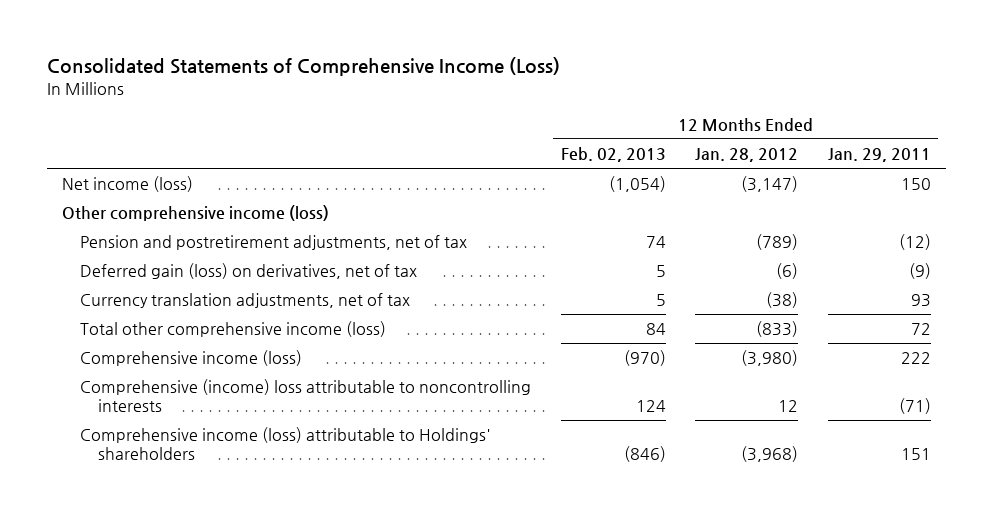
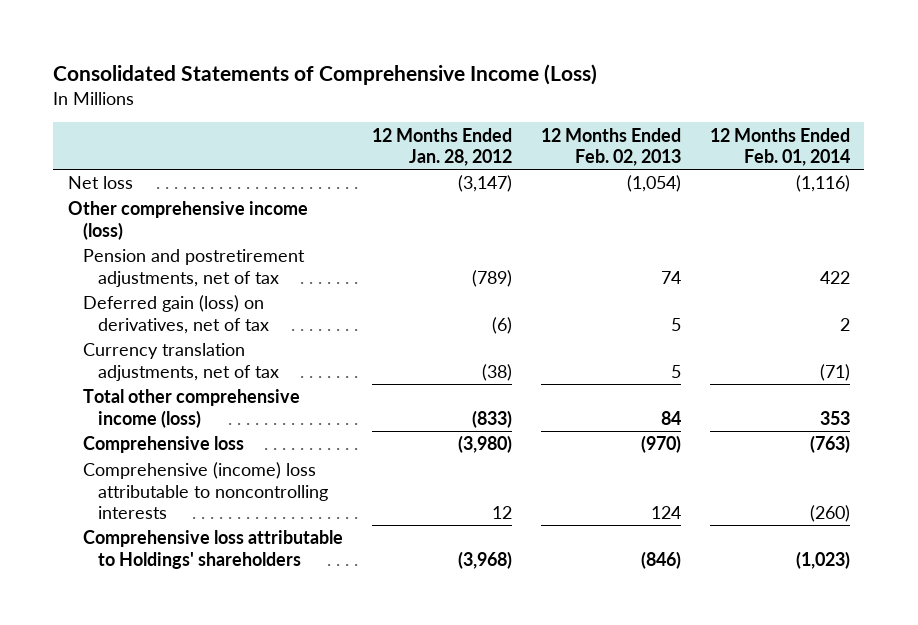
[827,148,931,163] Jan. 29, 2011 -> none
none -> [709,127,850,166] 12 Months Ended Feb. 01, 2014
[62,176,194,193] Net income (loss) -> [67,176,133,190] Net loss
[79,350,302,367] Comprehensive income (loss) -> [83,436,245,454] Comprehensive loss
[79,427,491,461] Comprehensive income (loss) attributable to Holdings' shareholders -> [83,530,344,569] Comprehensive loss attributable to Holdings' shareholders

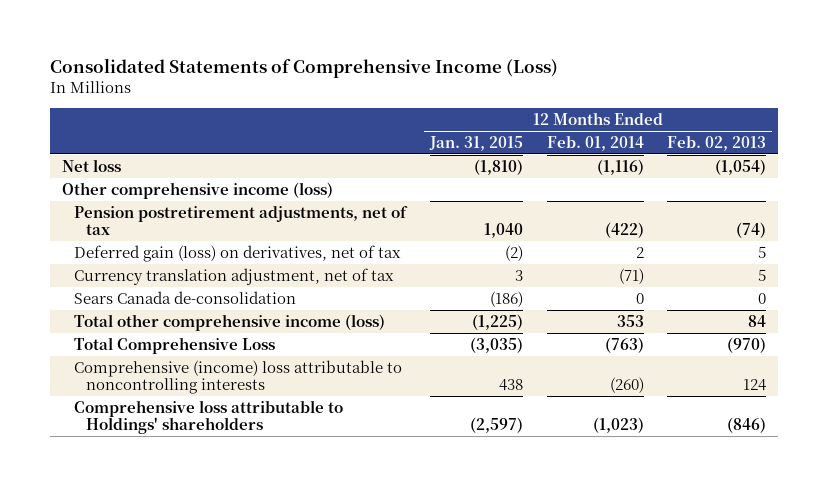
[372,127,513,166] 12 Months Ended Jan. 28, 2012 -> none
none -> [428,135,523,151] Jan. 31, 2015
[83,249,306,287] Pension and postretirement adjustments, net of tax -> [73,205,408,236] Pension postretirement adjustments, net of tax
[660,270,681,284] 74 -> [736,222,767,239] (74)
[819,270,850,284] 422 -> [604,222,644,239] (422)
[83,343,280,381] Currency translation adjustments, net of tax -> [73,267,394,285] Currency translation adjustment, net of tax
none -> [73,290,296,304] Sears Canada de-consolidation
[83,436,245,454] Comprehensive loss -> [73,336,275,354] Total Comprehensive Loss

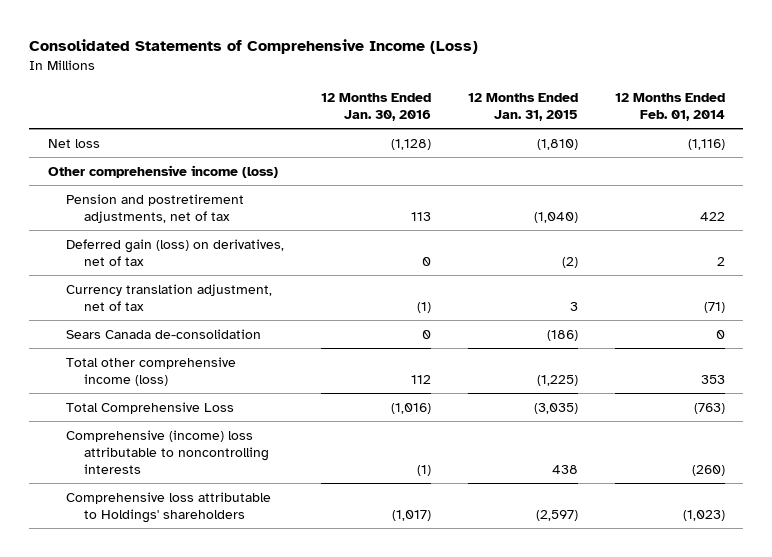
[667,135,767,151] Feb. 02, 2013 -> none
none -> [320,93,431,122] 12 Months Ended Jan. 30, 2016
[73,205,408,236] Pension postretirement adjustments, net of tax -> [65,193,244,223] Pension and postretirement adjustments, net of tax
[483,223,523,239] 1,040 -> [533,211,578,223] (1,040)
[604,222,644,239] (422) -> [699,211,725,221] 422

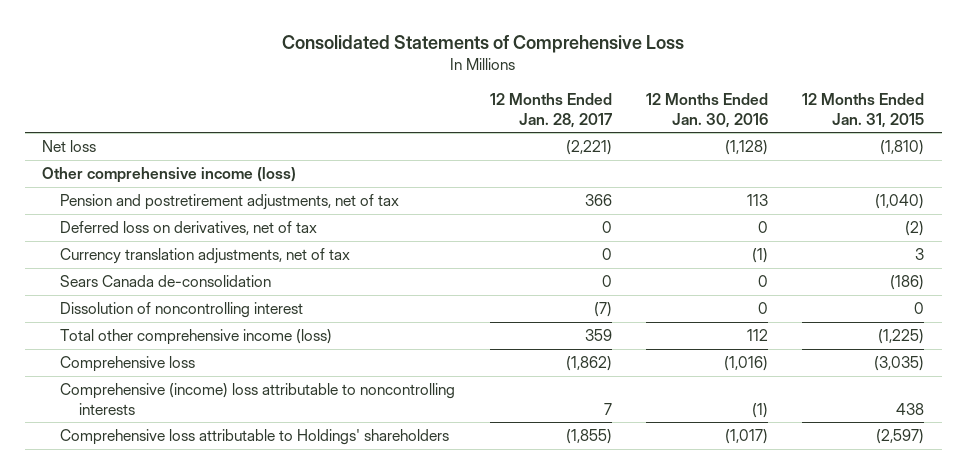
[29,38,479,54] Consolidated Statements of Comprehensive Income (Loss) -> [282,35,685,54] Consolidated Statements of Comprehensive Loss
[614,93,725,122] 12 Months Ended Feb. 01, 2014 -> none
none -> [489,93,612,128] 12 Months Ended Jan. 28, 2017
[65,238,284,266] Deferred gain (loss) on derivatives, net of tax -> [60,221,318,236] Deferred loss on derivatives, net of tax
[65,283,272,311] Currency translation adjustment, net of tax -> [60,248,351,265] Currency translation adjustments, net of tax
none -> [60,302,304,319] Dissolution of noncontrolling interest
[65,401,234,414] Total Comprehensive Loss -> [60,356,196,373] Comprehensive loss

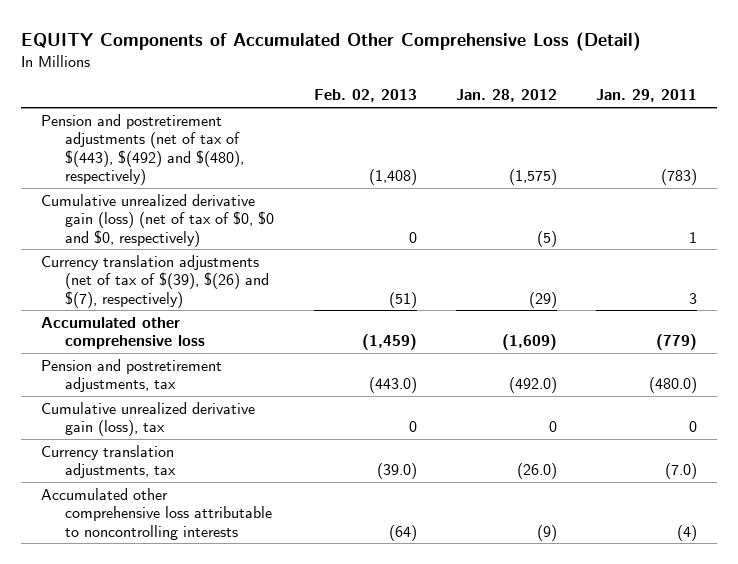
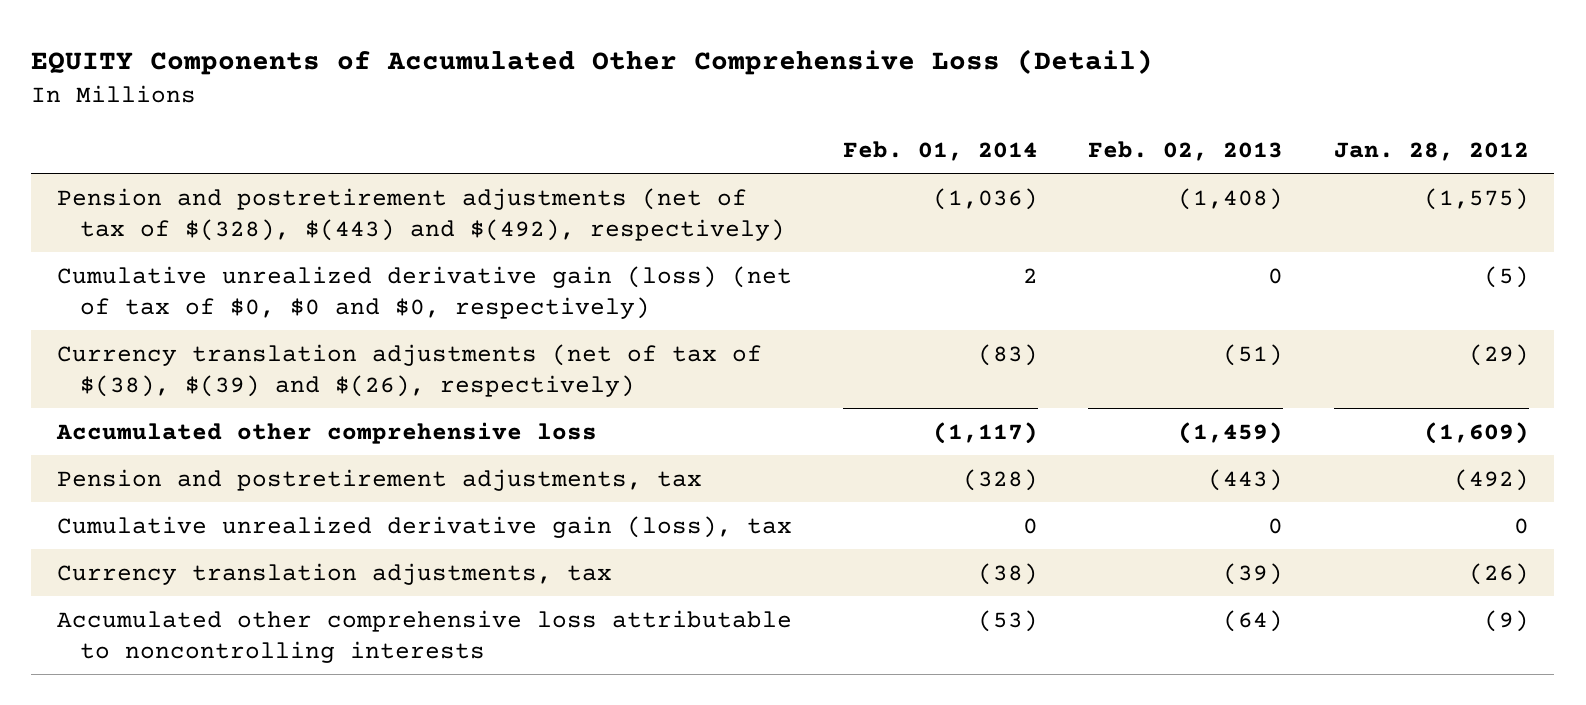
[596,89,698,103] Jan. 29, 2011 -> none
none -> [842,140,1038,161] Feb. 01, 2014
[40,113,245,185] Pension and postretirement adjustments (net of tax of $(443), $(492) and $(480), respectively) -> [56,187,786,241] Pension and postretirement adjustments (net of tax of $(328), $(443) and $(492), respectively)
[40,254,270,308] Currency translation adjustments (net of tax of $(39), $(26) and $(7), respectively) -> [56,343,762,397] Currency translation adjustments (net of tax of $(38), $(39) and $(26), respectively)
[368,377,417,394] (443.0) -> [1208,468,1284,491] (443)
[509,377,558,394] (492.0) -> [1453,468,1529,491] (492)
[376,463,417,480] (39.0) -> [1223,562,1284,585] (39)
[517,463,558,480] (26.0) -> [1468,562,1529,585] (26)

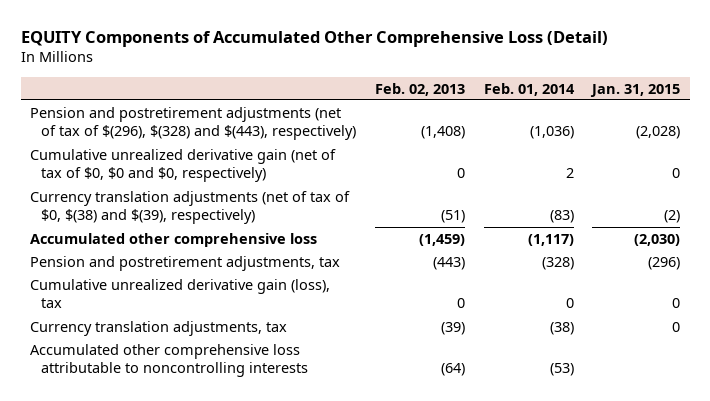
[1333,141,1529,161] Jan. 28, 2012 -> none
none -> [590,83,681,97] Jan. 31, 2015
[56,187,786,241] Pension and postretirement adjustments (net of tax of $(328), $(443) and $(492), respectively) -> [30,106,357,141] Pension and postretirement adjustments (net of tax of $(296), $(328) and $(443), respectively)
[56,265,792,319] Cumulative unrealized derivative gain (loss) (net of tax of $0, $0 and $0, respectively) -> [30,148,337,183] Cumulative unrealized derivative gain (net of tax of $0, $0 and $0, respectively)
[56,343,762,397] Currency translation adjustments (net of tax of $(38), $(39) and $(26), respectively) -> [30,190,351,225] Currency translation adjustments (net of tax of $0, $(38) and $(39), respectively)

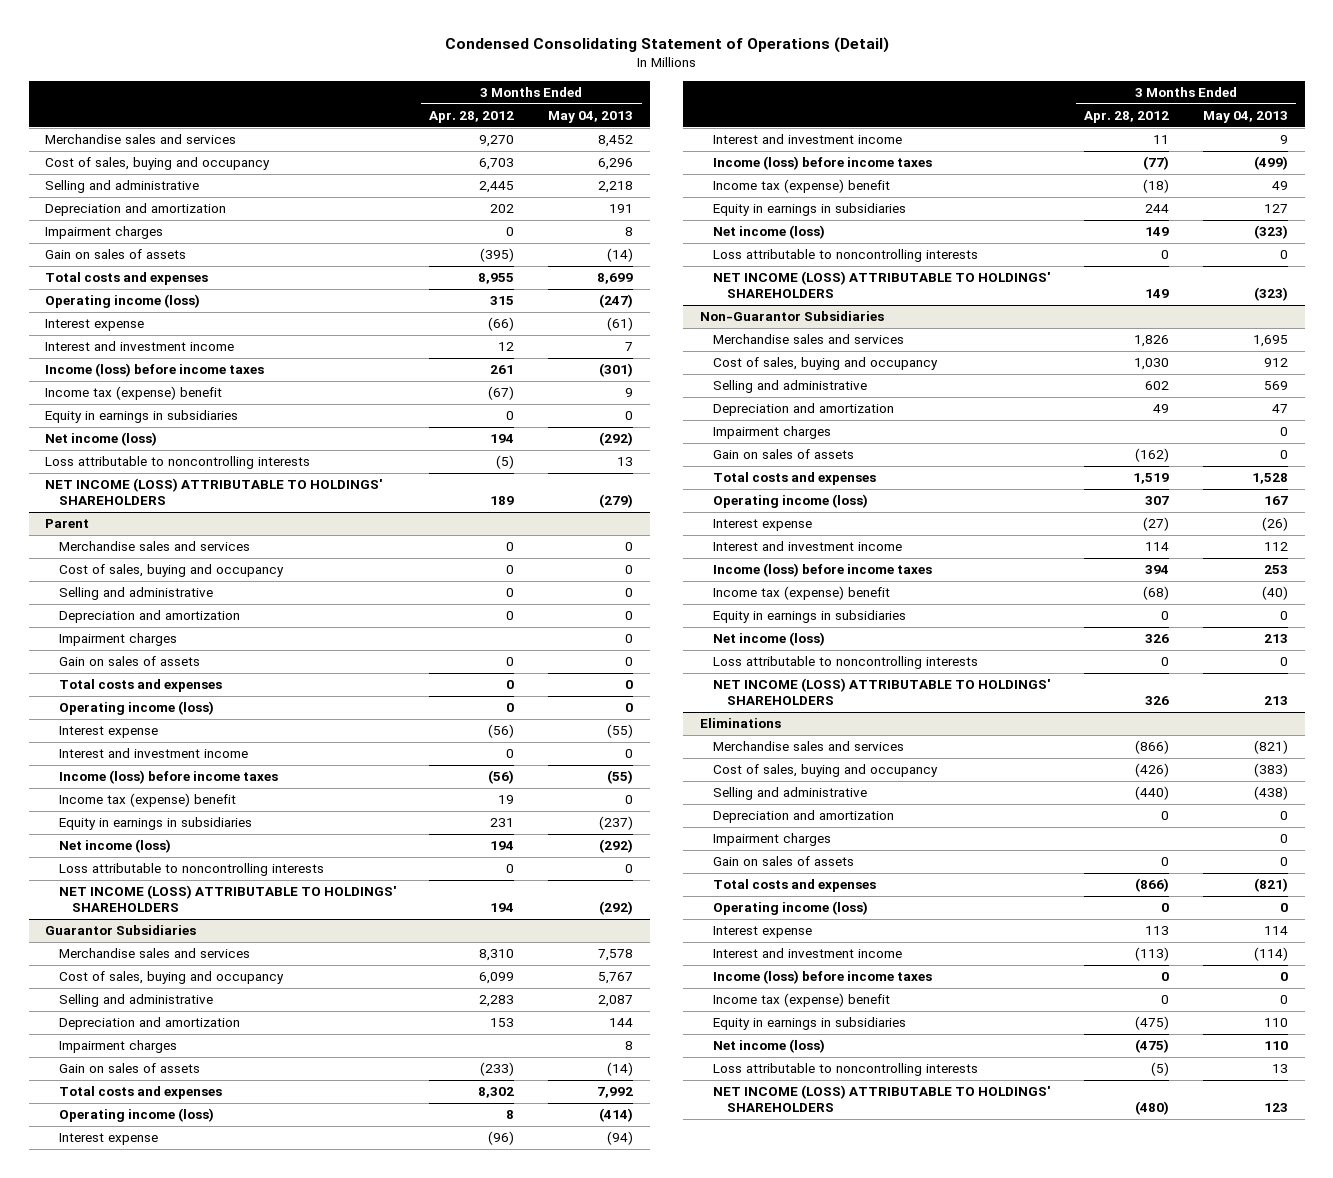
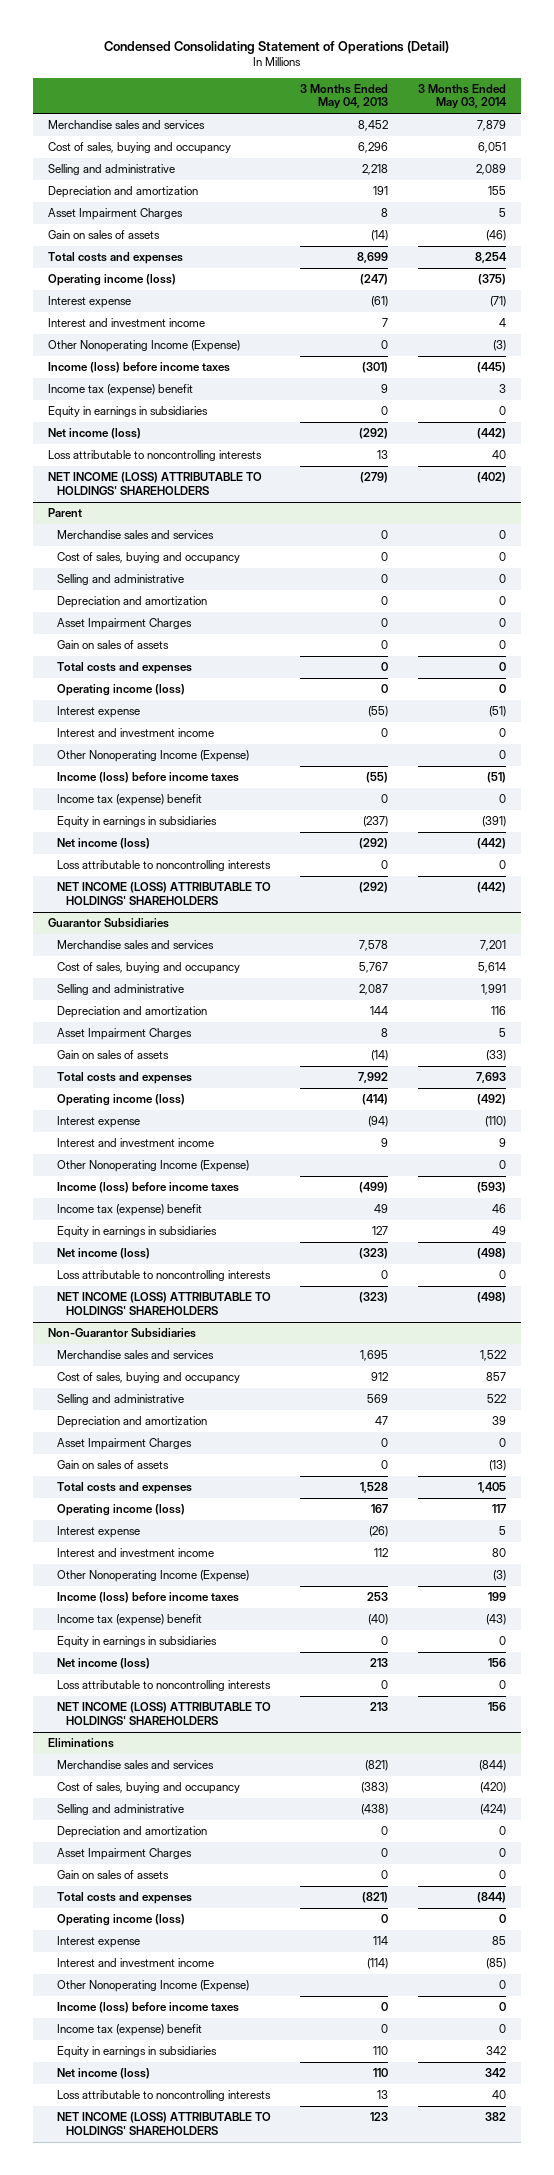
[429,111,515,124] Apr. 28, 2012 -> none
none -> [418,83,508,110] 3 Months Ended May 03, 2014
[45,226,164,240] Impairment charges -> [47,208,183,221] Asset Impairment Charges
none -> [47,340,240,353] Other Nonoperating Income (Expense)
[58,633,177,647] Impairment charges -> [56,618,192,631] Asset Impairment Charges
none -> [56,750,249,763] Other Nonoperating Income (Expense)
[58,1040,177,1054] Impairment charges -> [56,1028,192,1041] Asset Impairment Charges
none -> [56,1160,249,1173] Other Nonoperating Income (Expense)
[713,426,832,440] Impairment charges -> [56,1438,192,1451] Asset Impairment Charges
none -> [56,1570,249,1583] Other Nonoperating Income (Expense)
[713,833,832,847] Impairment charges -> [56,1848,192,1861] Asset Impairment Charges
none -> [56,1980,249,1993] Other Nonoperating Income (Expense)

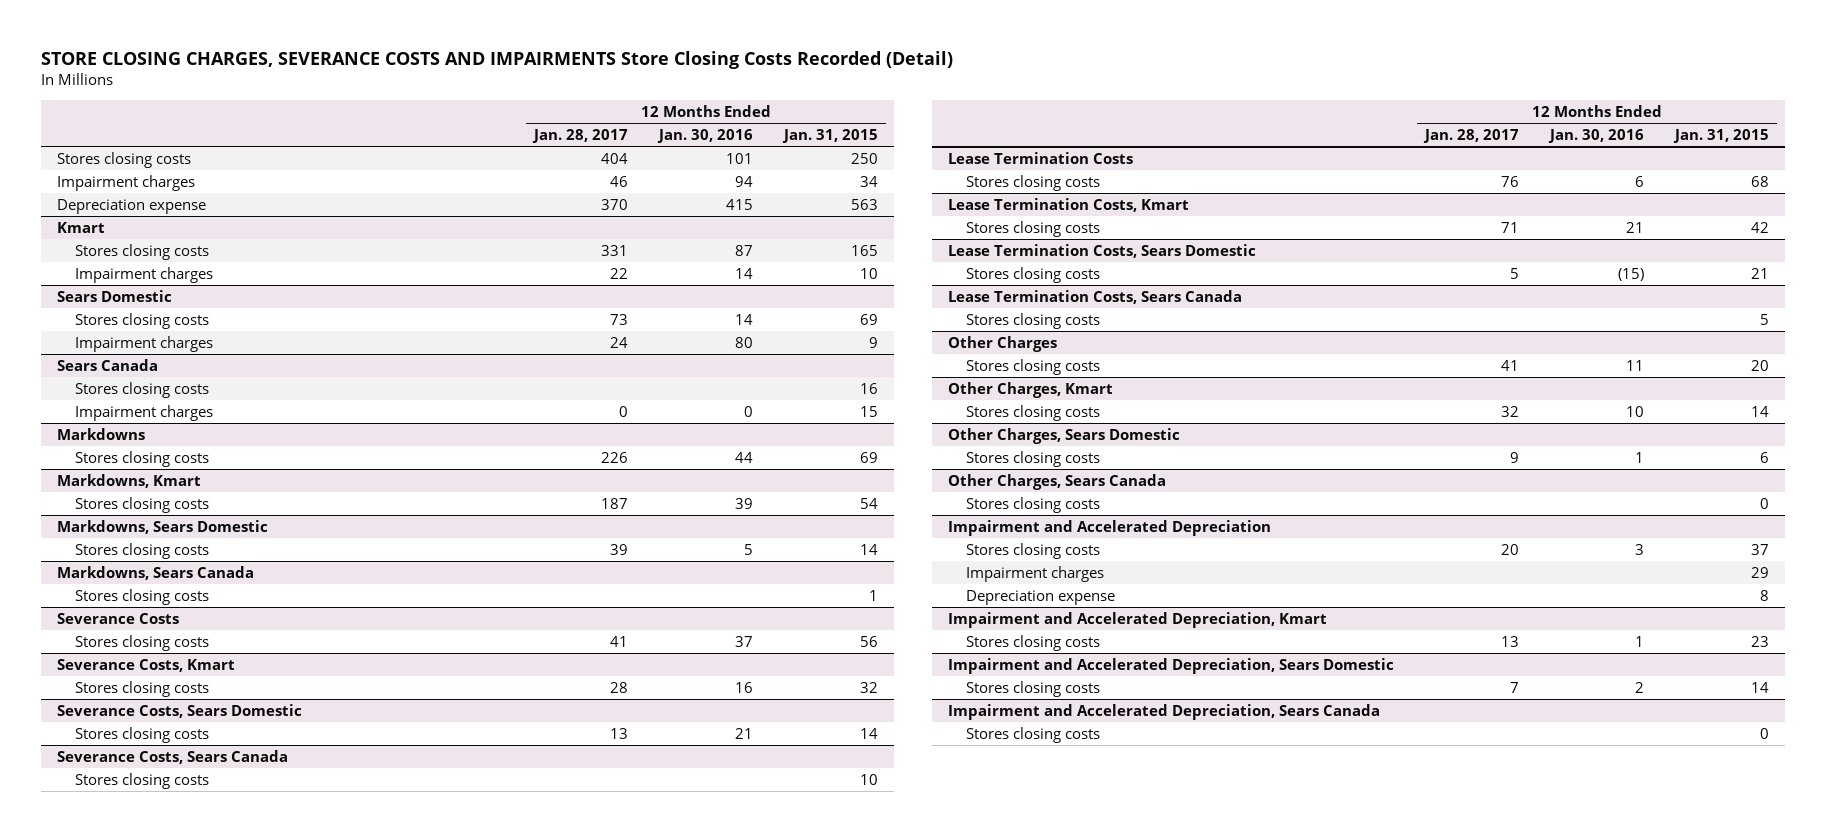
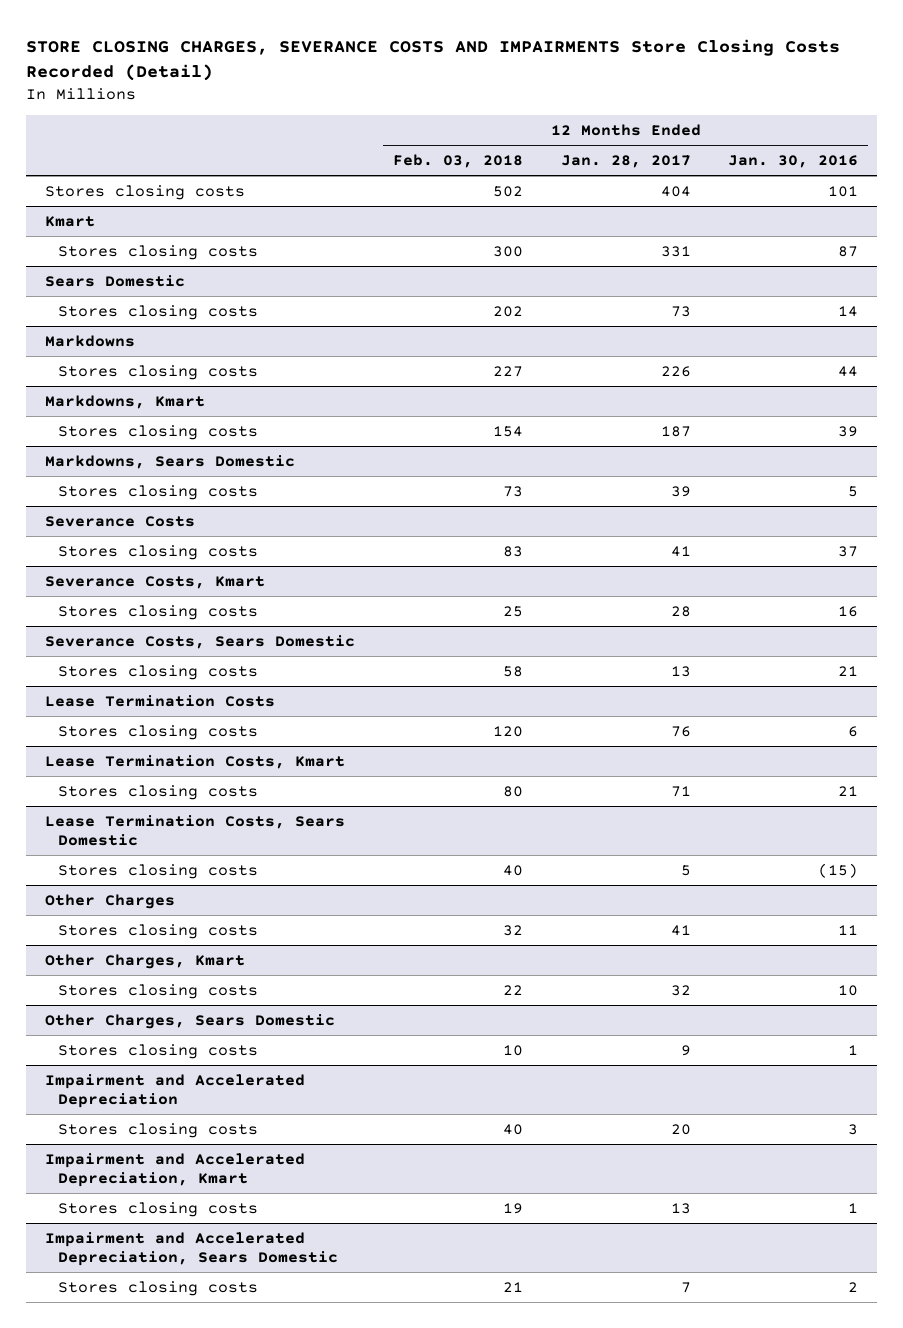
[782,129,879,144] Jan. 31, 2015 -> none
none -> [392,154,523,169] Feb. 03, 2018
[56,174,195,191] Impairment charges -> none
[56,198,206,214] Depreciation expense -> none
[75,266,214,283] Impairment charges -> none
[75,335,214,352] Impairment charges -> none
[56,358,158,371] Sears Canada -> none
[75,381,210,398] Stores closing costs -> none
[75,404,214,421] Impairment charges -> none
[56,565,254,580] Markdowns, Sears Canada -> none
[75,588,210,605] Stores closing costs -> none
[56,749,288,764] Severance Costs, Sears Canada -> none
[75,772,210,789] Stores closing costs -> none
[947,289,1242,304] Lease Termination Costs, Sears Canada -> none
[966,312,1101,329] Stores closing costs -> none
[947,473,1166,490] Other Charges, Sears Canada -> none
[966,496,1101,513] Stores closing costs -> none
[966,565,1105,582] Impairment charges -> none
[966,589,1116,605] Depreciation expense -> none
[947,703,1380,720] Impairment and Accelerated Depreciation, Sears Canada -> none
[966,726,1101,743] Stores closing costs -> none

